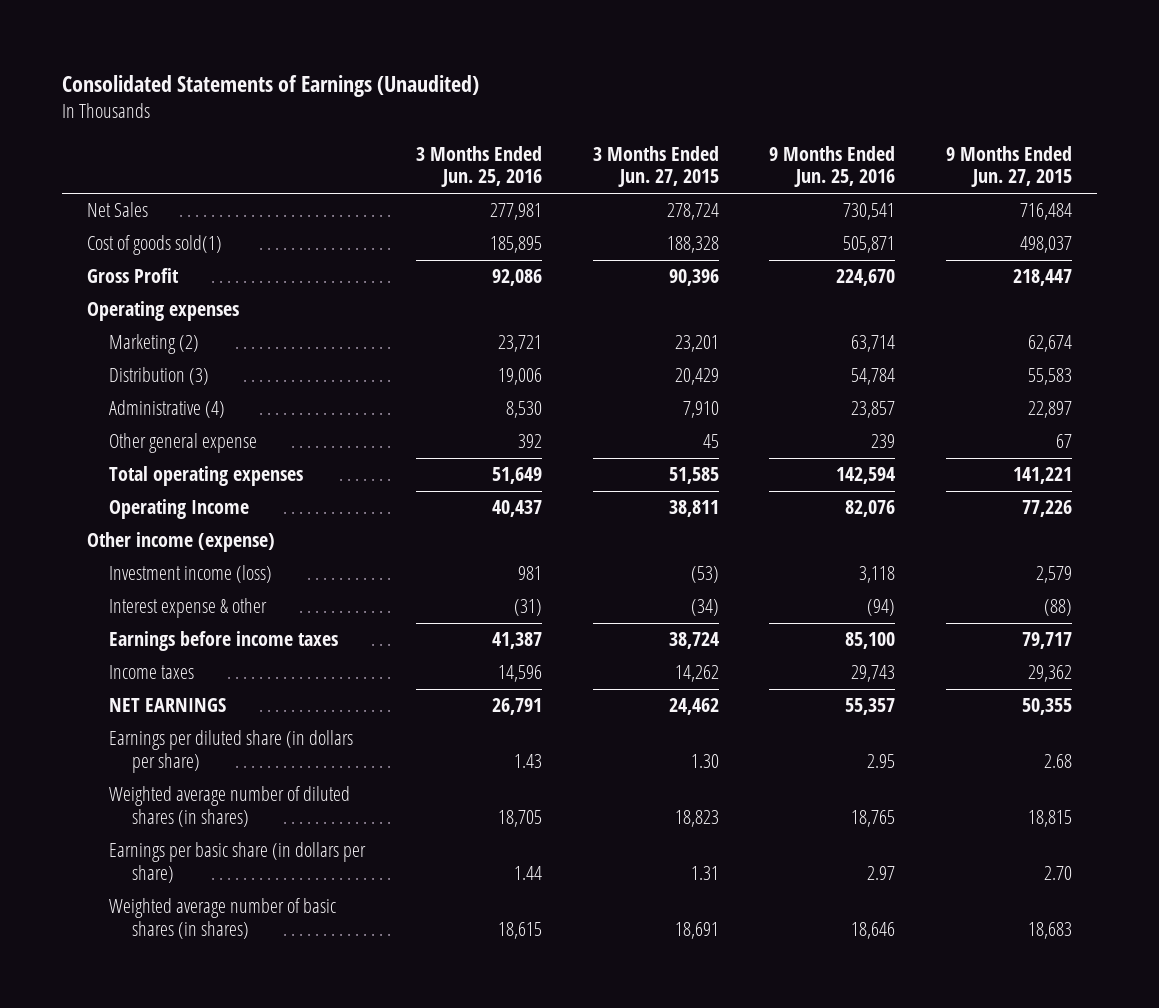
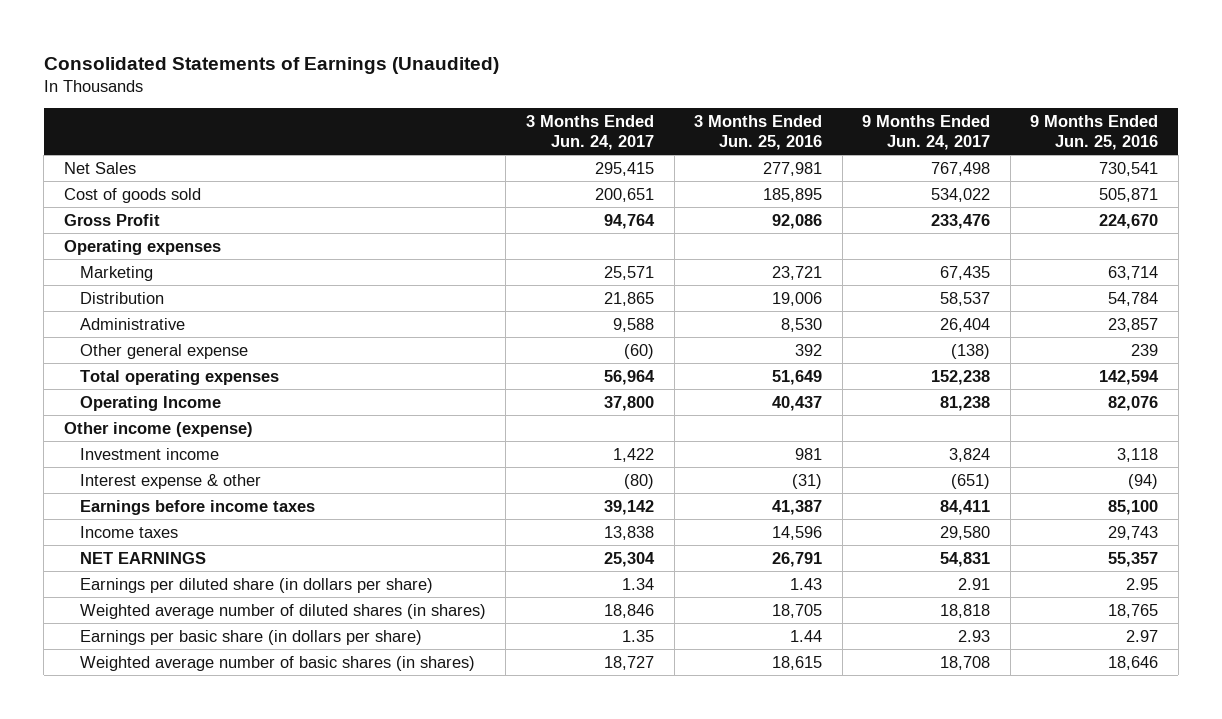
[592,145,719,188] 3 Months Ended Jun. 27, 2015 -> none
[945,145,1072,188] 9 Months Ended Jun. 27, 2015 -> none
none -> [525,115,654,150] 3 Months Ended Jun. 24, 2017
none -> [862,115,991,150] 9 Months Ended Jun. 24, 2017
[87,235,223,256] Cost of goods sold(1) -> [63,187,201,203] Cost of goods sold
[109,334,200,355] Marketing (2) -> [79,265,153,281] Marketing
[109,367,210,386] Distribution (3) -> [79,291,164,304] Distribution
[109,400,226,419] Administrative (4) -> [79,317,185,330] Administrative
[109,565,273,584] Investment income (loss) -> [79,447,219,460] Investment income

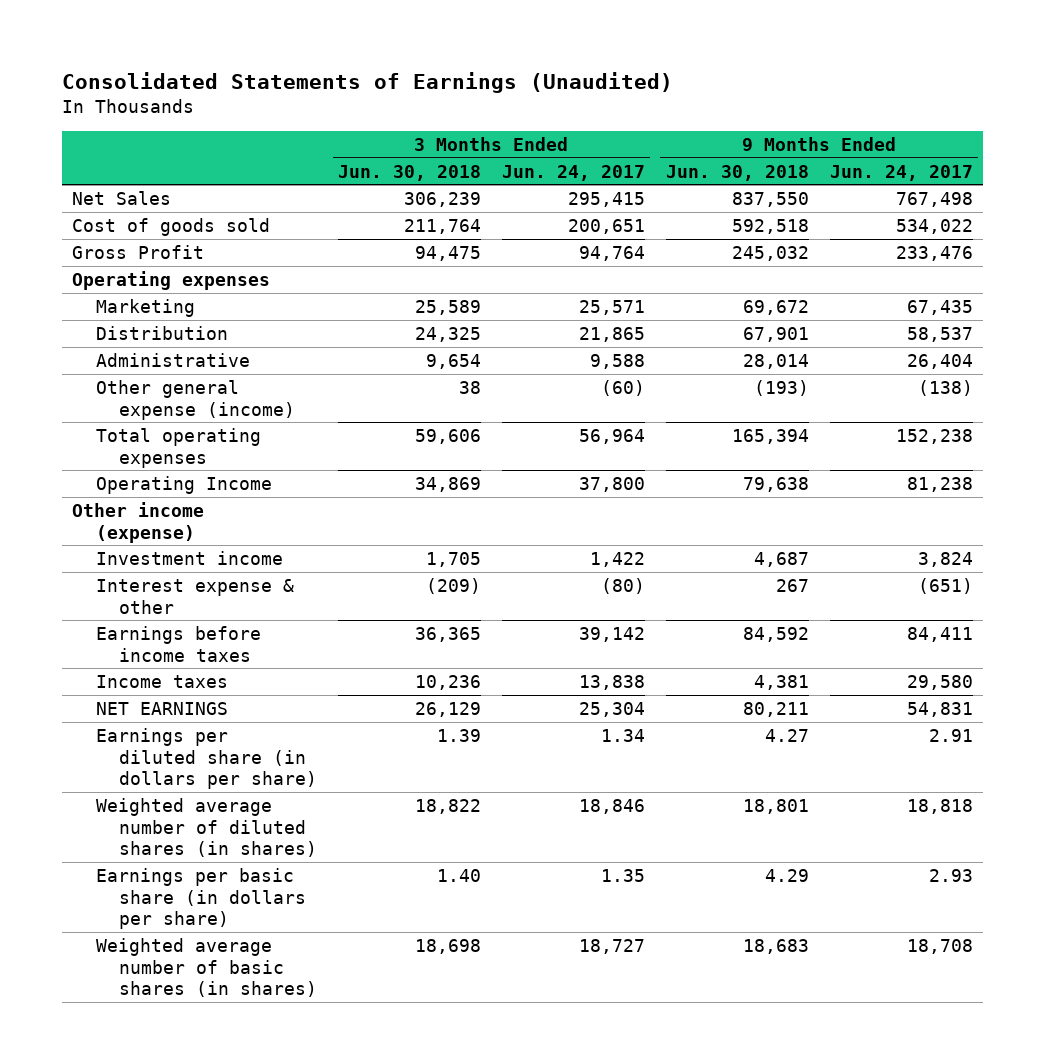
[694,115,823,150] 3 Months Ended Jun. 25, 2016 -> none
[1030,115,1159,150] 9 Months Ended Jun. 25, 2016 -> none
none -> [337,164,481,181] Jun. 30, 2018
none -> [665,164,809,181] Jun. 30, 2018
[79,343,248,359] Other general expense -> [95,379,295,420] Other general expense (income)

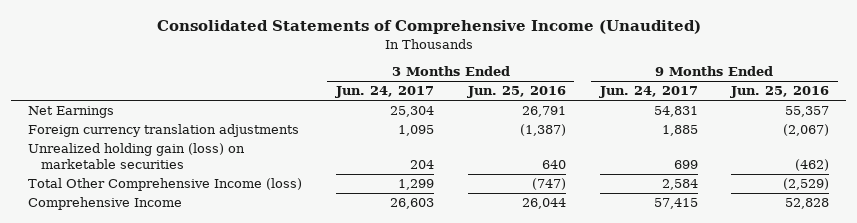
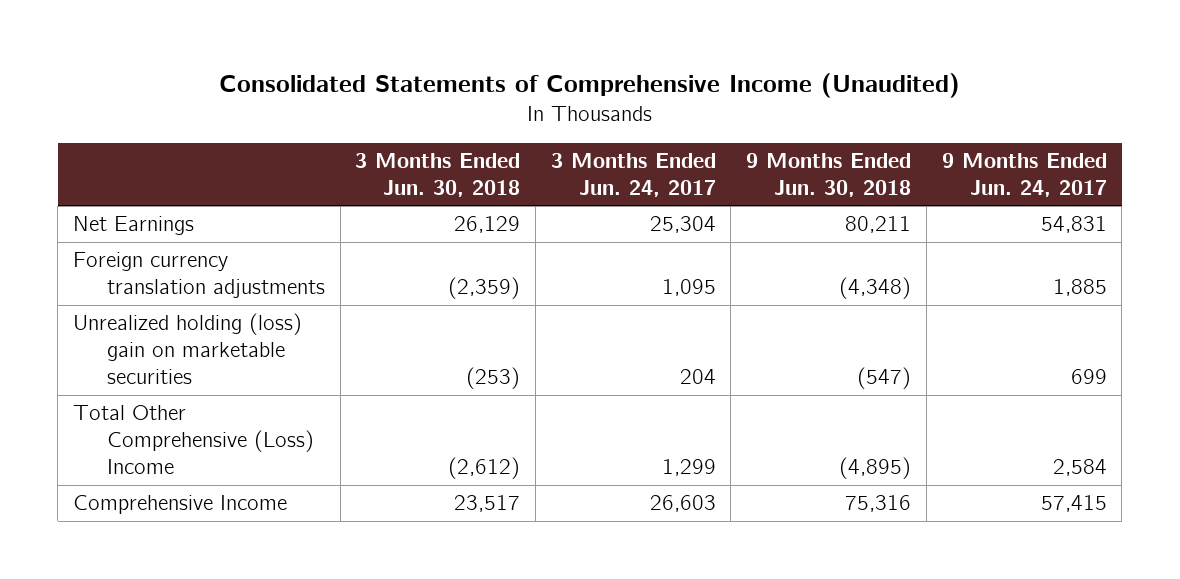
[466,86,566,99] Jun. 25, 2016 -> none
[730,86,830,99] Jun. 25, 2016 -> none
none -> [355,153,521,198] 3 Months Ended Jun. 30, 2018
none -> [746,153,912,198] 9 Months Ended Jun. 30, 2018
[28,143,246,169] Unrealized holding gain (loss) on marketable securities -> [73,313,303,385] Unrealized holding (loss) gain on marketable securities
[28,178,303,192] Total Other Comprehensive Income (loss) -> [73,405,314,475] Total Other Comprehensive (Loss) Income

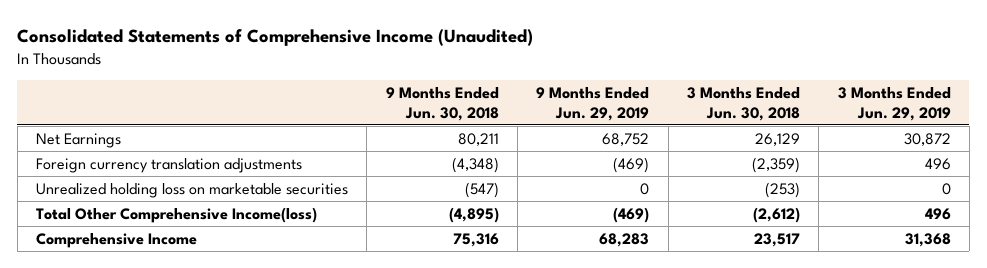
[550,153,716,198] 3 Months Ended Jun. 24, 2017 -> none
[941,153,1107,198] 9 Months Ended Jun. 24, 2017 -> none
none -> [536,87,650,121] 9 Months Ended Jun. 29, 2019
none -> [837,87,951,121] 3 Months Ended Jun. 29, 2019
[73,313,303,385] Unrealized holding (loss) gain on marketable securities -> [36,182,349,198] Unrealized holding loss on marketable securities
[73,405,314,475] Total Other Comprehensive (Loss) Income -> [36,206,318,223] Total Other Comprehensive Income(loss)

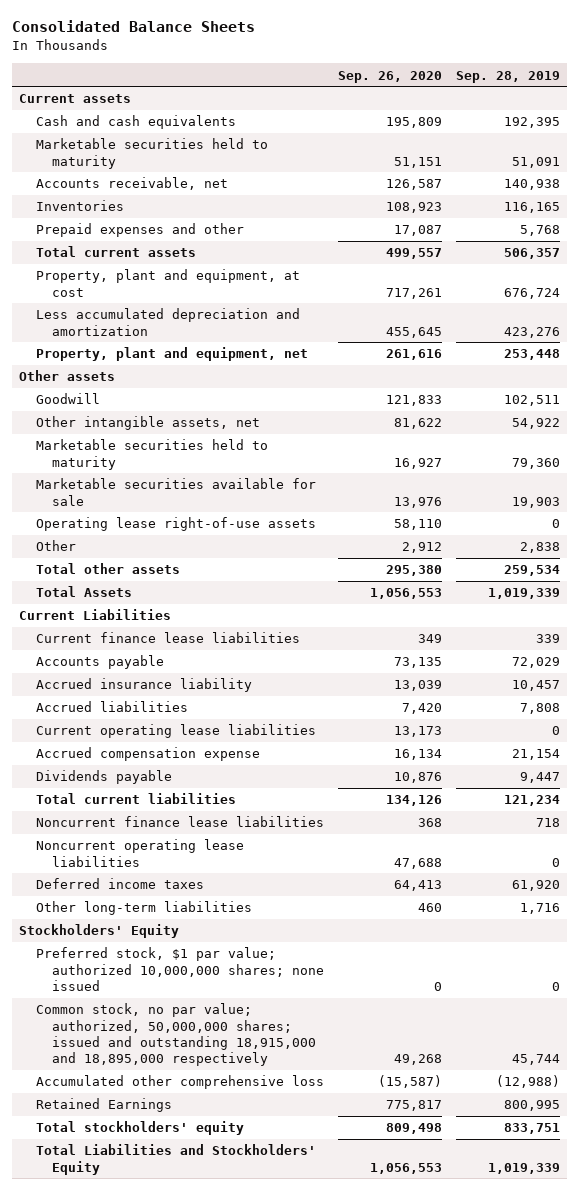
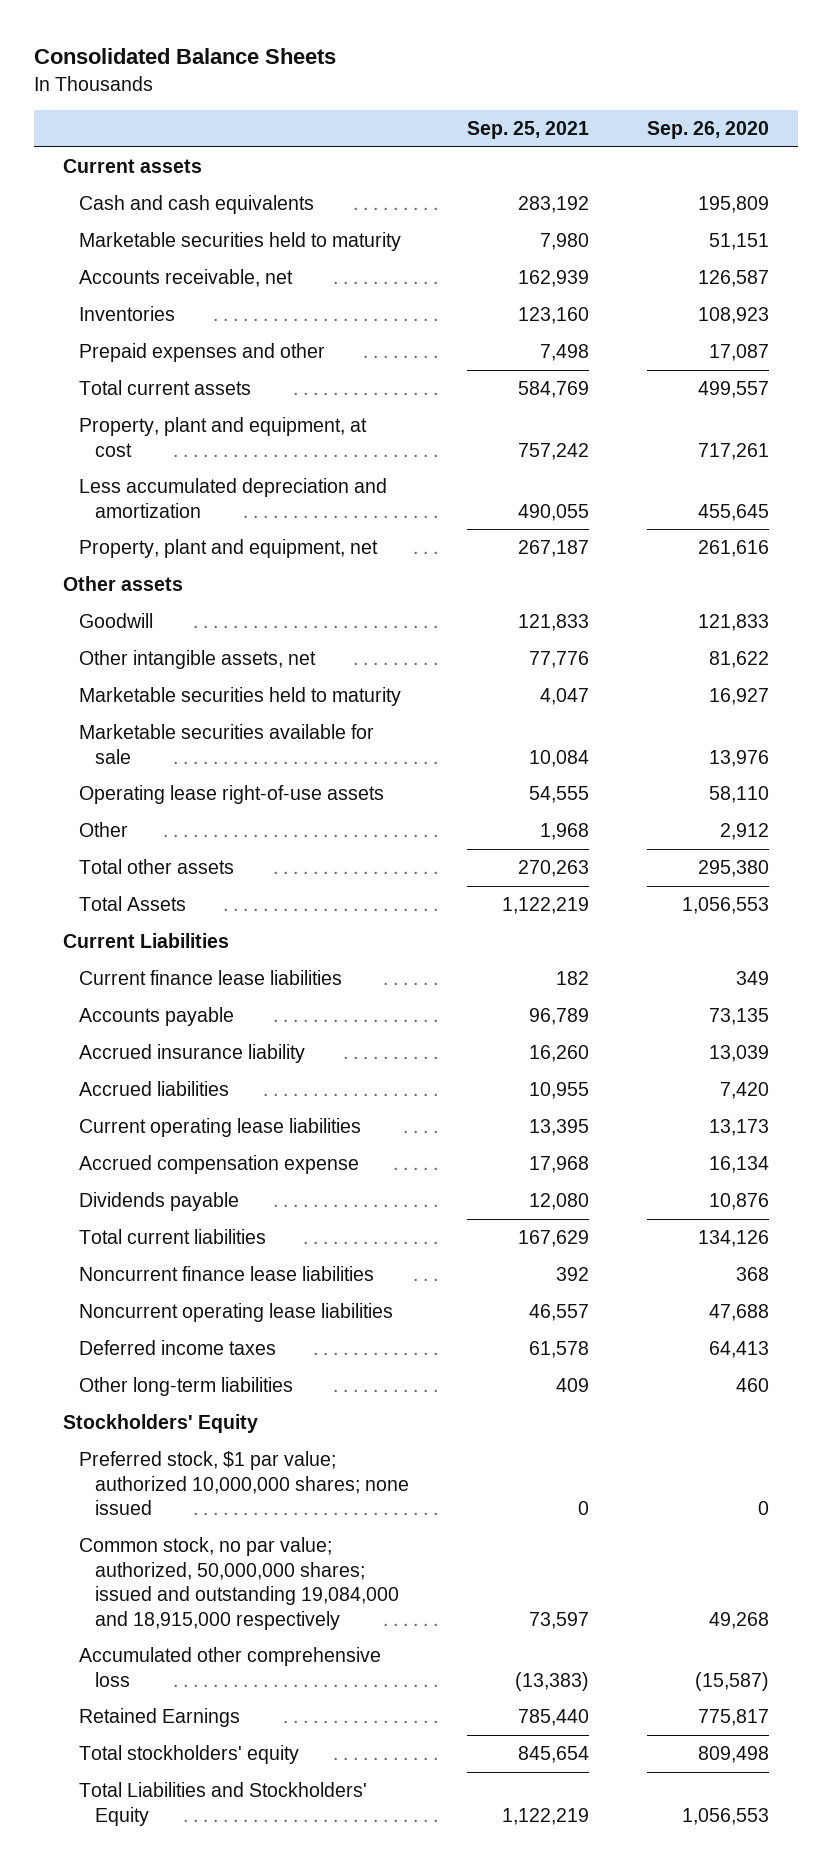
[456,70,561,83] Sep. 28, 2019 -> none
none -> [466,120,589,139] Sep. 25, 2021
[35,1003,317,1067] Common stock, no par value; authorized, 50,000,000 shares; issued and outstanding 18,915,000 and 18,895,000 respectively -> [79,1537,400,1630] Common stock, no par value; authorized, 50,000,000 shares; issued and outstanding 19,084,000 and 18,915,000 respectively

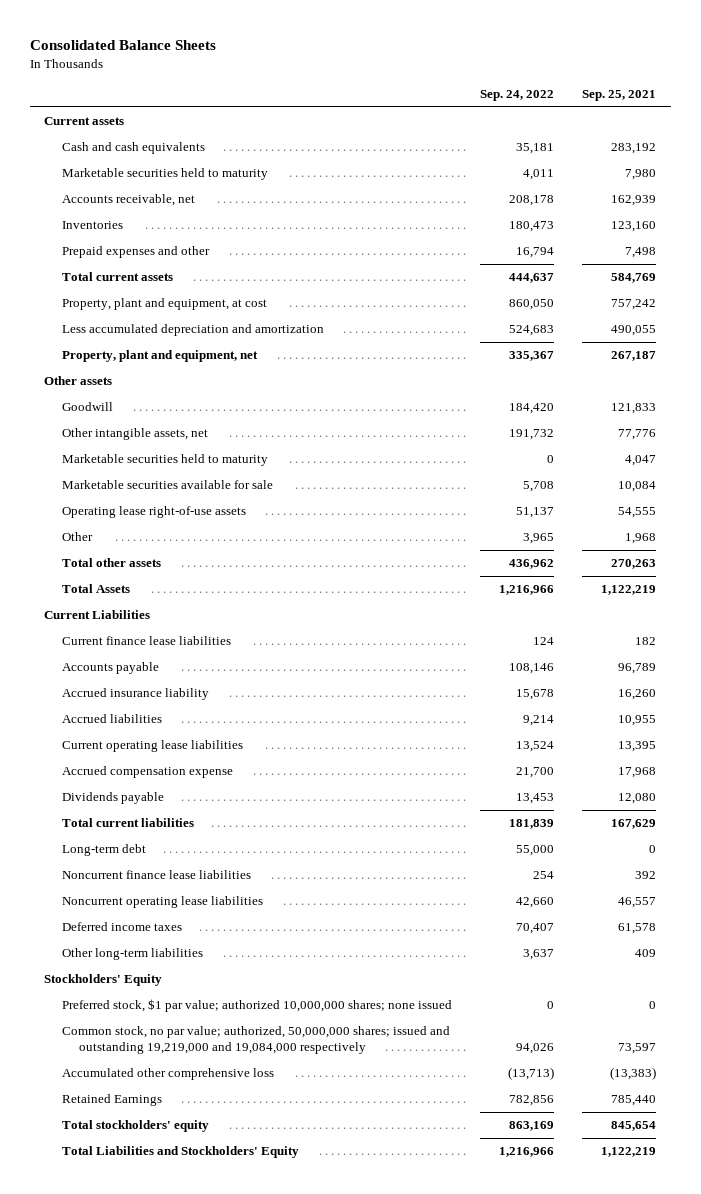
[646,120,769,139] Sep. 26, 2020 -> none
none -> [480,90,555,102] Sep. 24, 2022
none -> [61,844,146,857] Long-term debt
[79,1537,400,1630] Common stock, no par value; authorized, 50,000,000 shares; issued and outstanding 19,084,000 and 18,915,000 respectively -> [61,1026,450,1055] Common stock, no par value; authorized, 50,000,000 shares; issued and outstanding 19,219,000 and 19,084,000 respectively

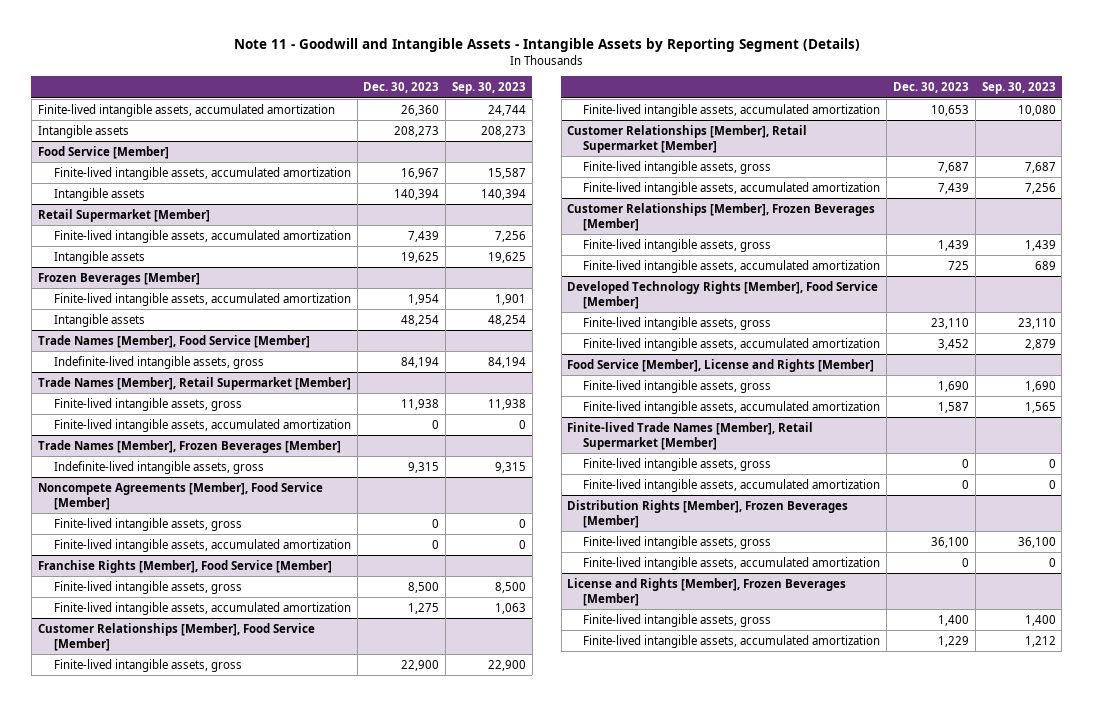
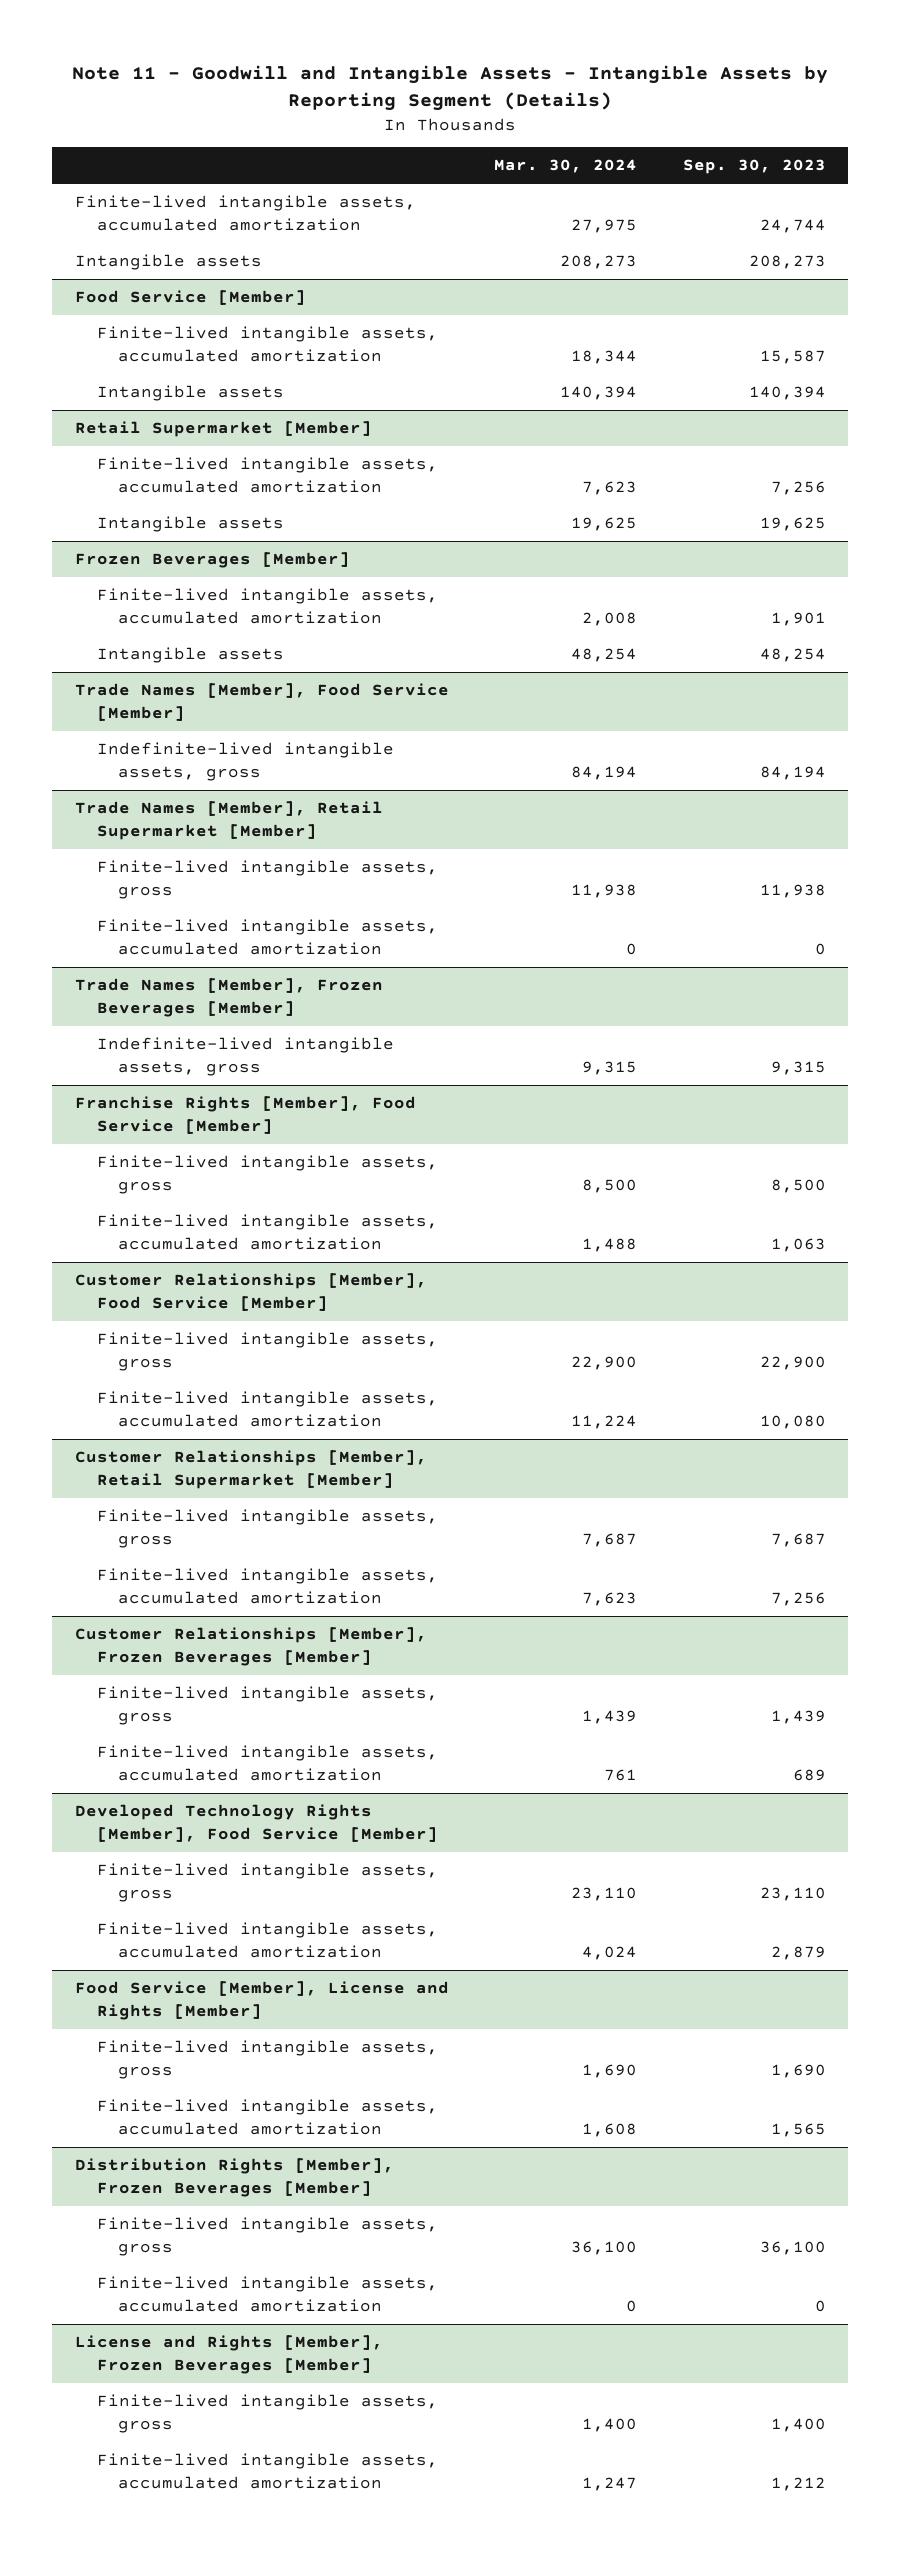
[363,82,440,94] Dec. 30, 2023 -> none
none -> [494,159,638,174] Mar. 30, 2024
[37,481,323,510] Noncompete Agreements [Member], Food Service [Member] -> none
[53,517,242,531] Finite-lived intangible assets, gross -> none
[53,538,351,552] Finite-lived intangible assets, accumulated amortization -> none
[567,421,814,450] Finite-lived Trade Names [Member], Retail Supermarket [Member] -> none
[583,457,772,471] Finite-lived intangible assets, gross -> none
[583,478,881,492] Finite-lived intangible assets, accumulated amortization -> none

